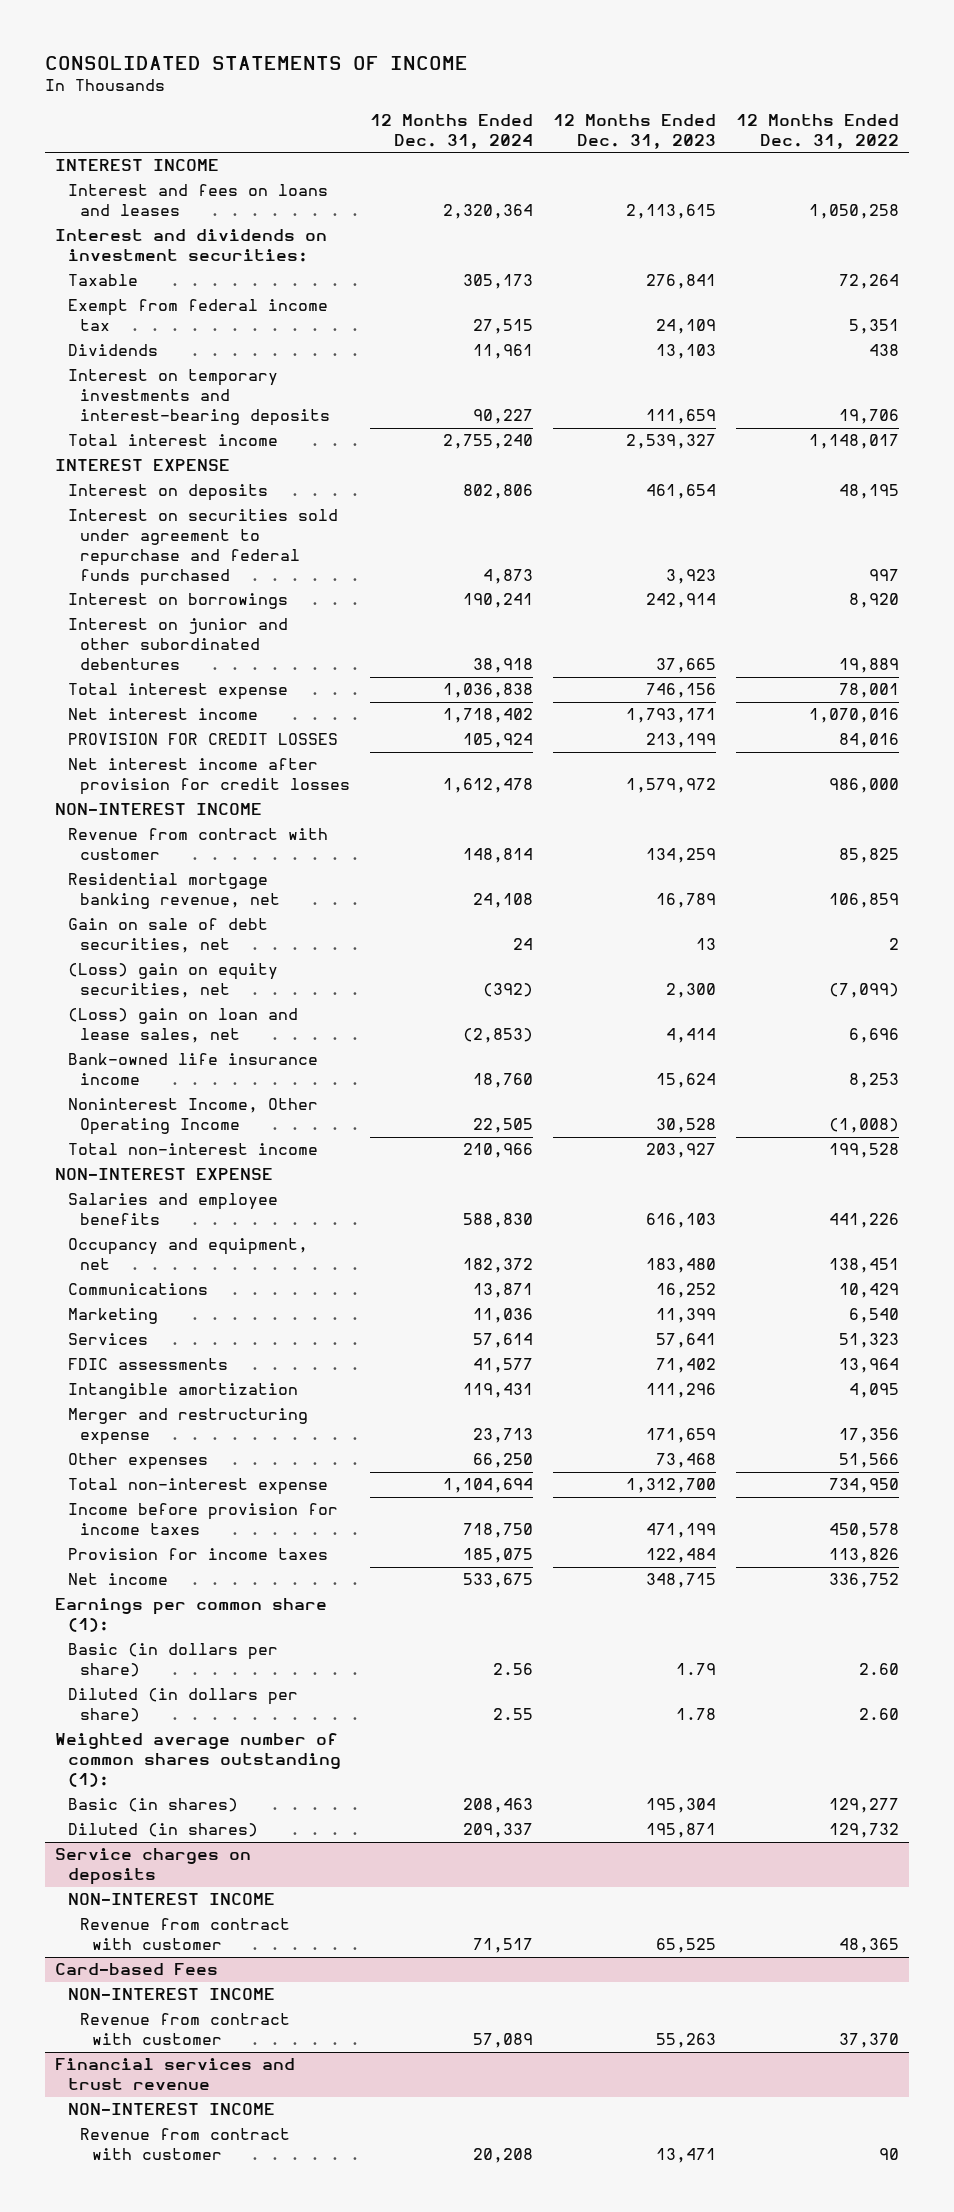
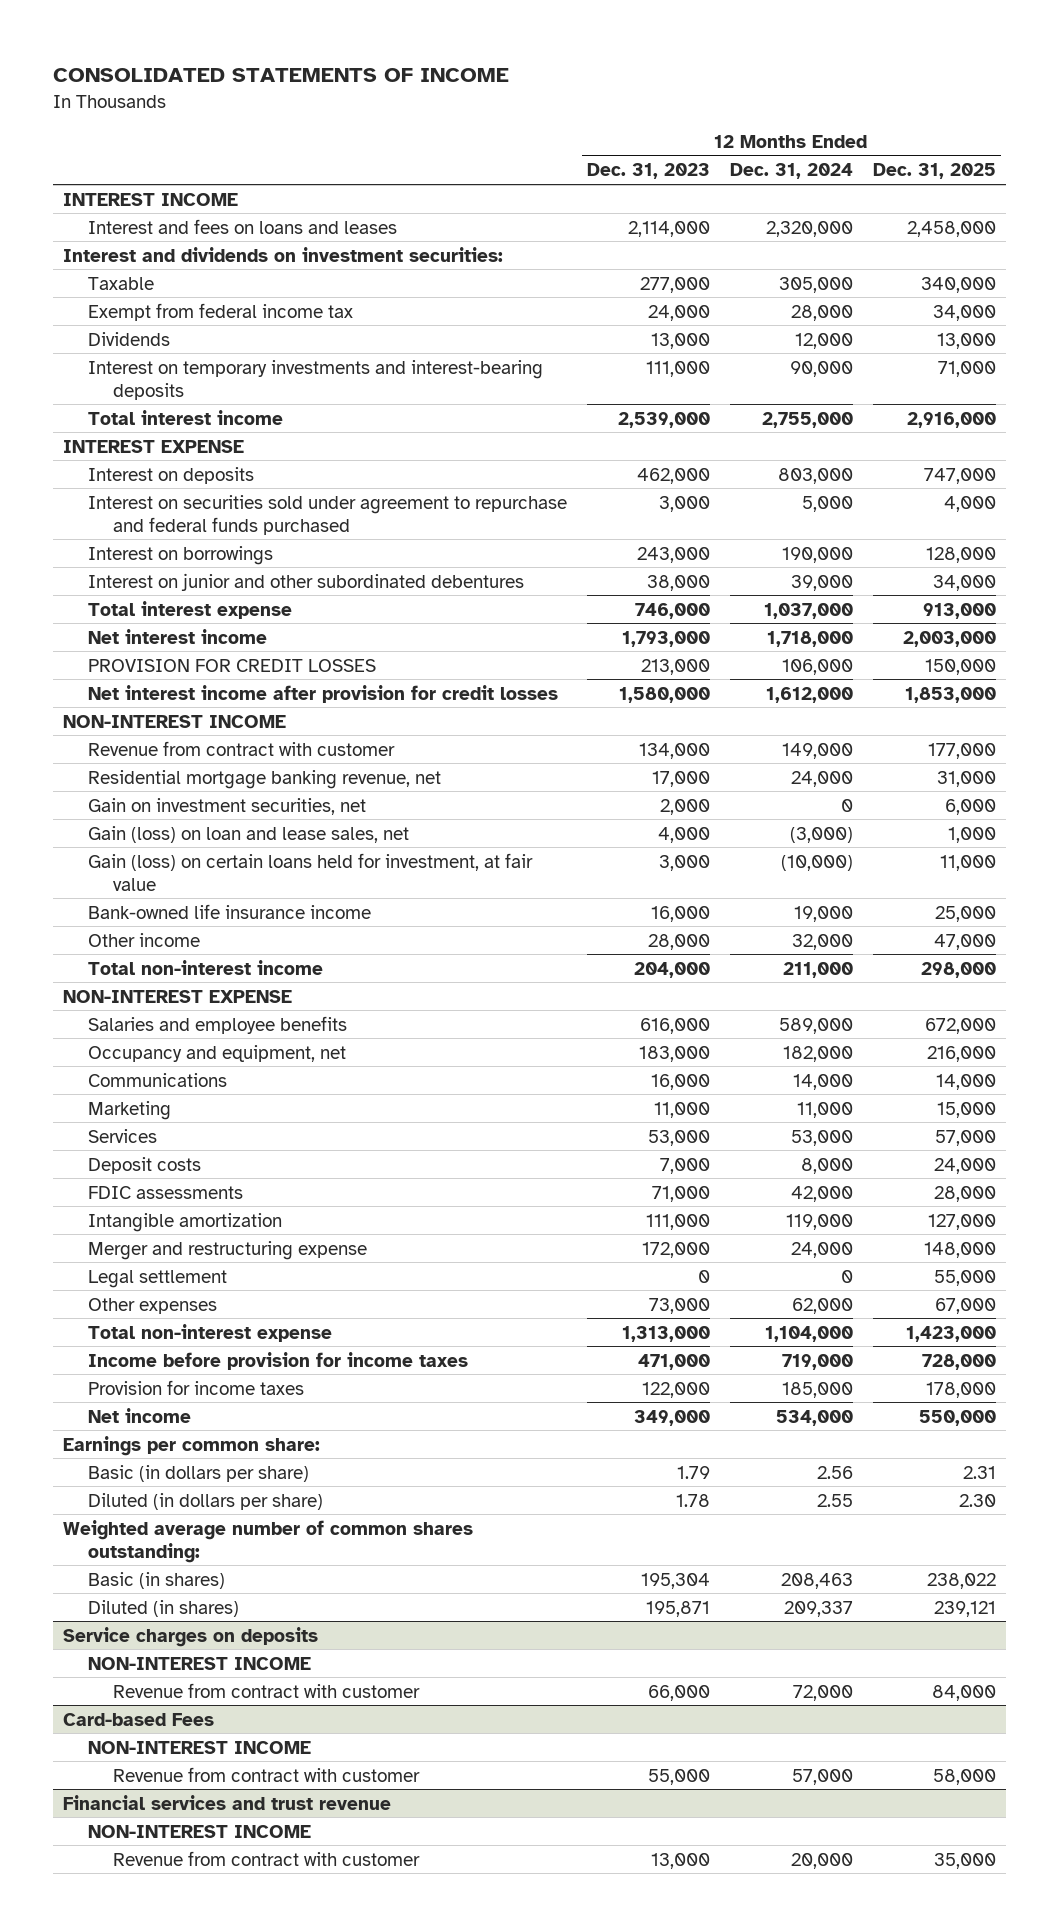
[736,113,900,149] 12 Months Ended Dec. 31, 2022 -> none
none -> [872,163,996,180] Dec. 31, 2025
[442,204,533,220] 2,320,364 -> [765,220,853,237] 2,320,000
[626,204,717,220] 2,113,615 -> [627,220,710,237] 2,114,000
[462,274,533,290] 305,173 -> [778,276,853,293] 305,000
[646,274,717,290] 276,841 -> [639,276,710,293] 277,000
[472,319,533,335] 27,515 -> [790,304,853,321] 28,000
[656,319,717,335] 24,109 -> [647,304,710,321] 24,000
[472,344,533,360] 11,961 -> [794,332,853,349] 12,000
[656,344,717,360] 13,103 -> [650,332,710,349] 13,000
[472,409,533,425] 90,227 -> [789,360,853,377] 90,000
[646,409,717,425] 111,659 -> [645,360,710,377] 111,000
[442,434,533,450] 2,755,240 -> [761,411,853,428] 2,755,000
[626,434,717,450] 2,539,327 -> [617,411,710,428] 2,539,000
[462,484,533,500] 802,806 -> [777,467,853,484] 803,000
[646,484,717,500] 461,654 -> [636,467,710,484] 462,000
[482,569,533,585] 4,873 -> [801,495,853,512] 5,000
[666,569,717,585] 3,923 -> [658,495,710,512] 3,000
[462,593,533,609] 190,241 -> [781,546,853,563] 190,000
[646,593,717,609] 242,914 -> [636,546,710,563] 243,000
[472,658,533,674] 38,918 -> [790,574,853,591] 39,000
[656,658,717,674] 37,665 -> [646,574,710,591] 38,000
[442,683,533,699] 1,036,838 -> [763,602,853,619] 1,037,000
[646,683,717,699] 746,156 -> [634,602,710,619] 746,000
[442,708,533,724] 1,718,402 -> [766,630,853,647] 1,718,000
[626,708,717,724] 1,793,171 -> [621,630,710,647] 1,793,000
[462,733,533,749] 105,924 -> [781,658,853,675] 106,000
[646,733,717,749] 213,199 -> [640,658,710,675] 213,000
[442,778,533,794] 1,612,478 -> [765,686,853,703] 1,612,000
[626,778,717,794] 1,579,972 -> [618,686,710,703] 1,580,000
[67,963,278,999] (Loss) gain on equity securities, net -> none
[462,848,533,864] 148,814 -> [781,742,853,759] 149,000
[646,848,717,864] 134,259 -> [638,742,710,759] 134,000
[472,893,533,909] 24,108 -> [790,770,853,787] 24,000
[656,893,717,909] 16,789 -> [651,770,710,787] 17,000
[67,918,268,954] Gain on sale of debt securities, net -> [87,797,366,815] Gain on investment securities, net
[512,938,533,951] 24 -> [840,798,853,812] 0
[696,938,717,951] 13 -> [659,798,710,815] 2,000
[67,1008,298,1044] (Loss) gain on loan and lease sales, net -> [87,825,409,843] Gain (loss) on loan and lease sales, net
[462,1028,533,1044] (2,853) -> [789,826,853,843] (3,000)
[666,1028,717,1044] 4,414 -> [657,826,710,843] 4,000
none -> [87,852,533,891] Gain (loss) on certain loans held for investment, at fair value
[472,1073,533,1089] 18,760 -> [793,905,853,922] 19,000
[656,1073,717,1089] 15,624 -> [650,905,710,922] 16,000
[67,1098,318,1136] Noninterest Income, Other Operating Income -> [87,932,200,947] Other income
[472,1118,533,1134] 22,505 -> [791,933,853,950] 32,000
[656,1118,717,1134] 30,528 -> [647,933,710,950] 28,000
[462,1143,533,1159] 210,966 -> [782,961,853,978] 211,000
[646,1143,717,1159] 203,927 -> [633,961,710,978] 204,000
[462,1213,533,1229] 588,830 -> [778,1017,853,1034] 589,000
[646,1213,717,1229] 616,103 -> [639,1017,710,1034] 616,000
[462,1258,533,1274] 182,372 -> [782,1045,853,1062] 182,000
[646,1258,717,1274] 183,480 -> [638,1045,710,1062] 183,000
[472,1283,533,1299] 13,871 -> [792,1073,853,1090] 14,000
[656,1283,717,1299] 16,252 -> [650,1073,710,1090] 16,000
[472,1308,533,1324] 11,036 -> [796,1101,853,1118] 11,000
[656,1308,717,1324] 11,399 -> [653,1101,710,1118] 11,000
[472,1333,533,1349] 57,614 -> [790,1129,853,1146] 53,000
[656,1333,717,1349] 57,641 -> [647,1129,710,1146] 53,000
none -> [87,1156,201,1174] Deposit costs
[472,1358,533,1374] 41,577 -> [790,1185,853,1202] 42,000
[656,1358,717,1374] 71,402 -> [651,1185,710,1202] 71,000
[462,1383,533,1399] 119,431 -> [785,1213,853,1230] 119,000
[646,1383,717,1399] 111,296 -> [645,1213,710,1230] 111,000
[472,1428,533,1444] 23,713 -> [790,1241,853,1258] 24,000
[646,1428,717,1444] 171,659 -> [641,1241,710,1258] 172,000
none -> [87,1269,227,1288] Legal settlement
[472,1453,533,1469] 66,250 -> [791,1297,853,1314] 62,000
[656,1453,717,1469] 73,468 -> [648,1297,710,1314] 73,000
[442,1478,533,1494] 1,104,694 -> [764,1325,853,1342] 1,104,000
[626,1478,717,1494] 1,312,700 -> [621,1325,710,1342] 1,313,000
[462,1523,533,1539] 718,750 -> [781,1353,853,1370] 719,000
[646,1523,717,1539] 471,199 -> [637,1353,710,1370] 471,000
[462,1548,533,1564] 185,075 -> [781,1381,853,1398] 185,000
[646,1548,717,1564] 122,484 -> [641,1381,710,1398] 122,000
[462,1573,533,1589] 533,675 -> [775,1409,853,1426] 534,000
[646,1573,717,1589] 348,715 -> [633,1409,710,1426] 349,000
[55,1598,328,1633] Earnings per common share (1): -> [62,1435,320,1456] Earnings per common share:
[55,1733,341,1788] Weighted average number of common shares outstanding (1): -> [62,1519,473,1563] Weighted average number of common shares outstanding:
[472,1938,533,1954] 71,517 -> [792,1684,853,1701] 72,000
[656,1938,717,1954] 65,525 -> [647,1684,710,1701] 66,000
[472,2033,533,2049] 57,089 -> [791,1768,853,1785] 57,000
[656,2033,717,2049] 55,263 -> [647,1768,710,1785] 55,000
[472,2148,533,2164] 20,208 -> [790,1852,853,1869] 20,000
[656,2148,717,2164] 13,471 -> [650,1852,710,1869] 13,000

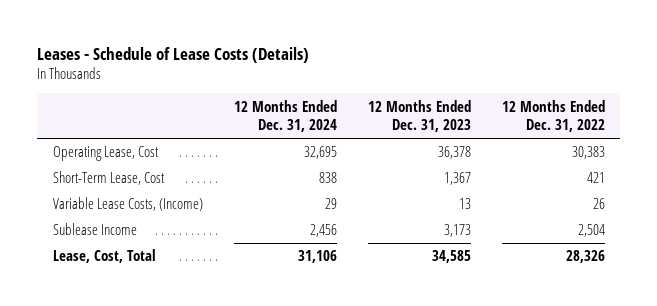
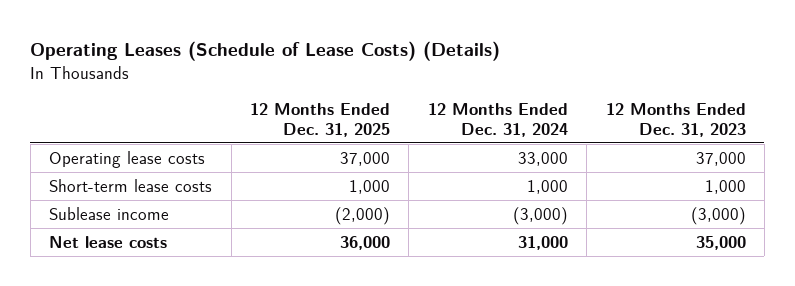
[37,46,310,63] Leases - Schedule of Lease Costs (Details) -> [30,41,501,62] Operating Leases (Schedule of Lease Costs) (Details)
[501,99,605,133] 12 Months Ended Dec. 31, 2022 -> none
none -> [249,103,390,137] 12 Months Ended Dec. 31, 2025
[52,197,203,212] Variable Lease Costs, (Income) -> none
[52,146,159,162] Operating Lease, Cost -> [49,150,206,168] Operating lease costs
[303,146,337,160] 32,695 -> [517,151,568,166] 33,000
[437,146,471,160] 36,378 -> [695,151,746,166] 37,000
[52,171,165,186] Short-Term Lease, Cost -> [49,178,213,192] Short-term lease costs
[318,172,337,184] 838 -> [526,179,568,194] 1,000
[443,172,471,186] 1,367 -> [704,179,746,194] 1,000
[52,223,137,236] Sublease Income -> [49,206,170,220] Sublease income
[309,224,337,238] 2,456 -> [512,206,568,225] (3,000)
[443,224,471,238] 3,173 -> [690,206,746,225] (3,000)
[52,249,156,264] Lease, Cost, Total -> [49,235,168,248] Net lease costs
[297,250,337,264] 31,106 -> [517,235,568,250] 31,000
[431,250,471,264] 34,585 -> [695,235,746,250] 35,000

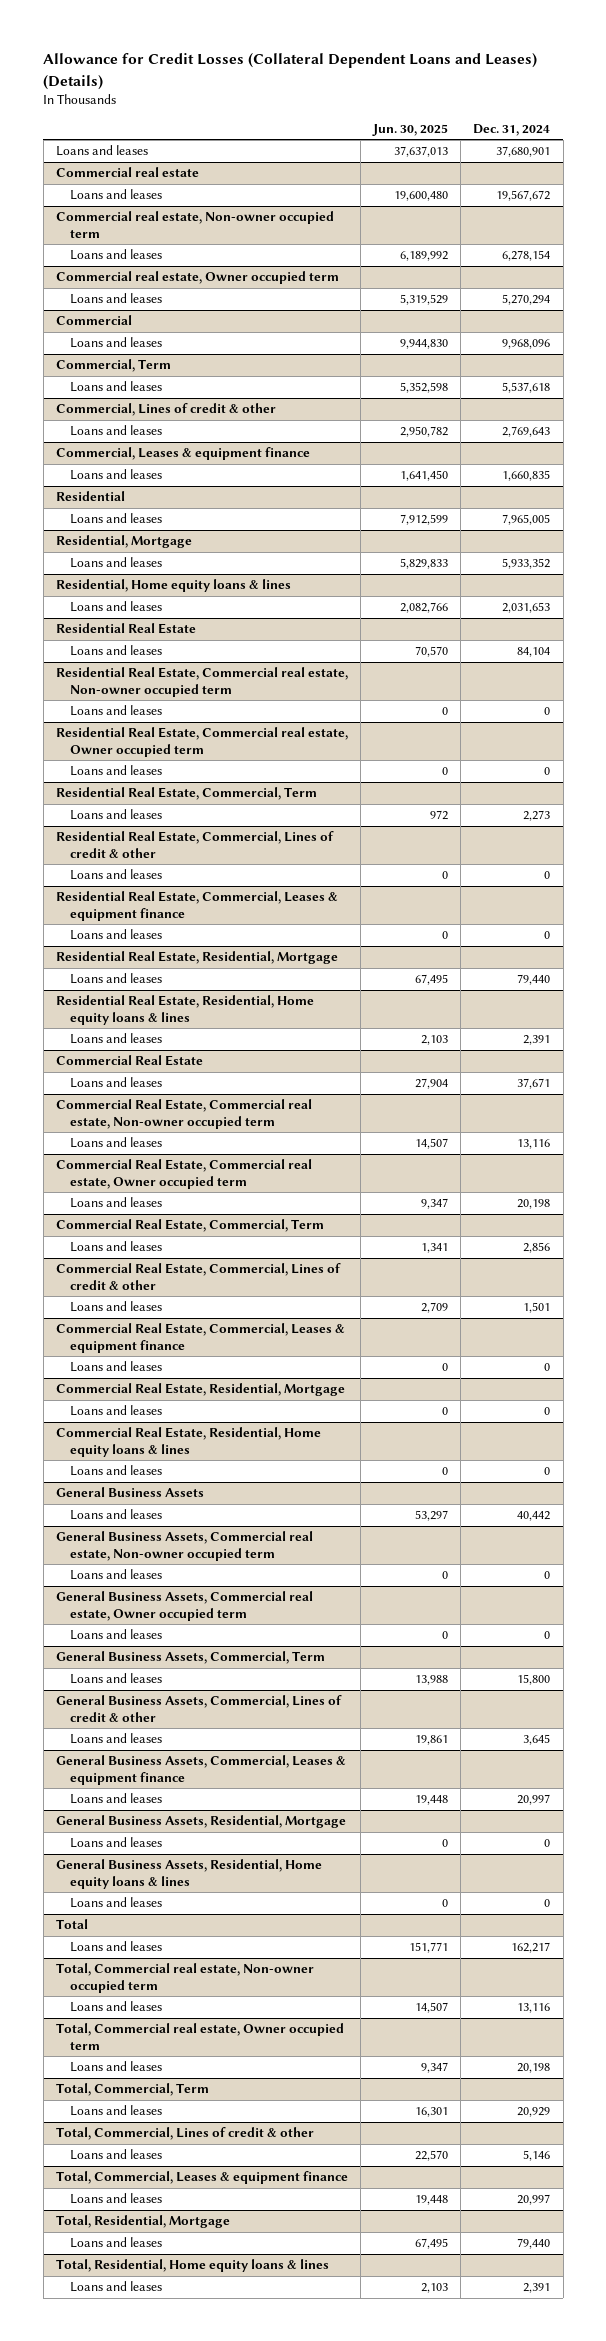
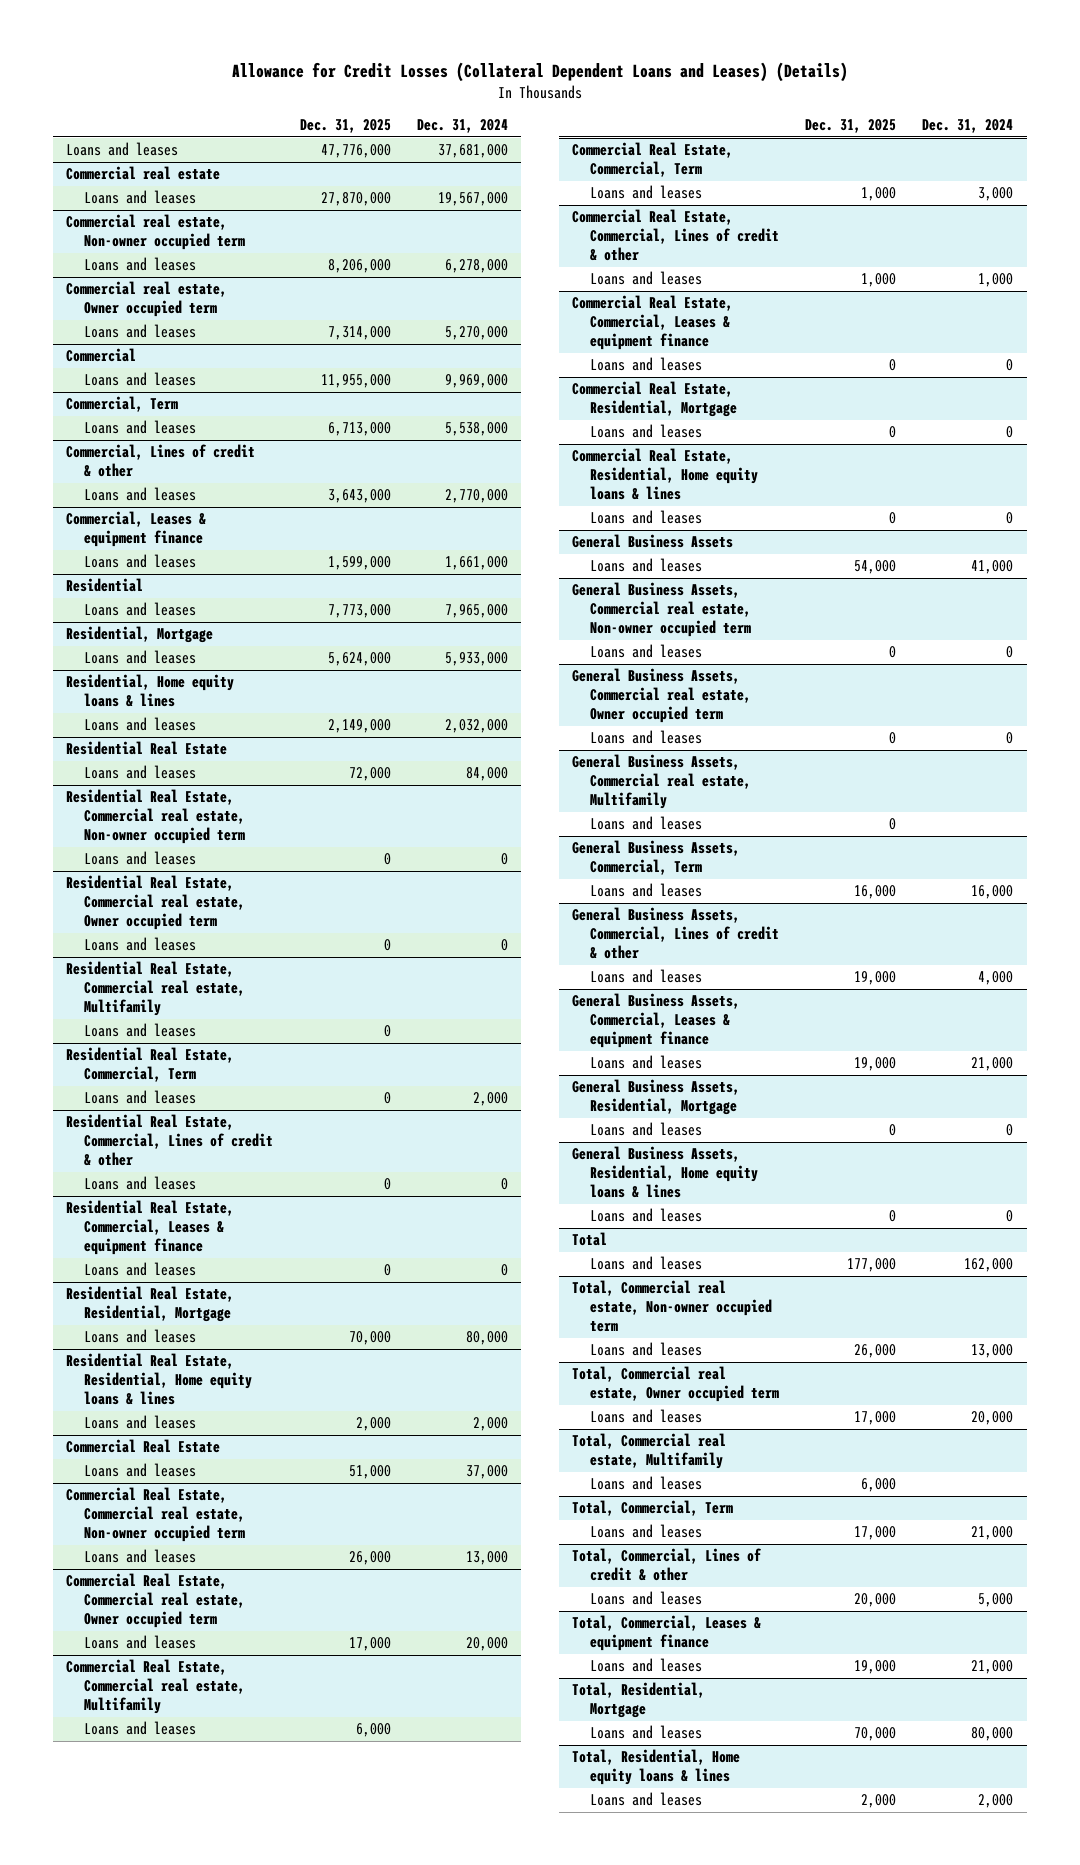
[372,123,449,136] Jun. 30, 2025 -> none
none -> [299,119,391,134] Dec. 31, 2025
[496,146,551,158] 37,680,901 -> [437,144,508,159] 37,681,000
[496,190,551,202] 19,567,672 -> [437,192,508,207] 19,567,000
[502,250,551,262] 6,278,154 -> [444,259,508,274] 6,278,000
[502,294,551,306] 5,270,294 -> [444,326,508,341] 5,270,000
[502,339,551,350] 9,968,096 -> [444,374,508,389] 9,969,000
[502,382,551,394] 5,537,618 -> [444,422,508,437] 5,538,000
[502,426,551,438] 2,769,643 -> [444,489,508,504] 2,770,000
[502,470,551,482] 1,660,835 -> [444,556,508,571] 1,661,000
[502,514,551,526] 7,965,005 -> [444,604,508,619] 7,965,000
[502,558,551,570] 5,933,352 -> [444,652,508,667] 5,933,000
[502,602,551,614] 2,031,653 -> [444,719,508,734] 2,032,000
[517,647,551,658] 84,104 -> [465,767,508,782] 84,000
none -> [66,961,246,1016] Residential Real Estate, Commercial real estate, Multifamily
none -> [84,1023,197,1038] Loans and leases
[523,810,551,822] 2,273 -> [472,1092,508,1107] 2,000
[517,974,551,986] 79,440 -> [465,1331,508,1346] 80,000
[523,1035,551,1046] 2,391 -> [472,1417,508,1432] 2,000
[517,1078,551,1090] 37,671 -> [465,1465,508,1480] 37,000
[517,1139,551,1150] 13,116 -> [465,1551,508,1566] 13,000
[517,1199,551,1210] 20,198 -> [465,1637,508,1652] 20,000
none -> [66,1659,246,1714] Commercial Real Estate, Commercial real estate, Multifamily
none -> [84,1721,197,1736] Loans and leases
[523,1242,551,1254] 2,856 -> [978,187,1014,202] 3,000
[523,1302,551,1314] 1,501 -> [978,273,1014,288] 1,000
[517,1511,551,1522] 40,442 -> [971,560,1014,575] 41,000
none -> [572,754,752,809] General Business Assets, Commercial real estate, Multifamily
none -> [590,816,703,831] Loans and leases
[517,1674,551,1686] 15,800 -> [971,885,1014,900] 16,000
[523,1734,551,1746] 3,645 -> [978,971,1014,986] 4,000
[517,1794,551,1806] 20,997 -> [971,1057,1014,1072] 21,000
[511,1942,551,1954] 162,217 -> [964,1258,1014,1273] 162,000
[517,2003,551,2014] 13,116 -> [971,1344,1014,1359] 13,000
[517,2063,551,2074] 20,198 -> [971,1411,1014,1426] 20,000
none -> [572,1433,727,1470] Total, Commercial real estate, Multifamily
none -> [590,1476,703,1491] Loans and leases
[517,2107,551,2118] 20,929 -> [971,1526,1014,1541] 21,000
[523,2150,551,2162] 5,146 -> [978,1593,1014,1608] 5,000
[517,2194,551,2206] 20,997 -> [971,1660,1014,1675] 21,000
[517,2238,551,2250] 79,440 -> [971,1727,1014,1742] 80,000
[523,2283,551,2294] 2,391 -> [978,1794,1014,1809] 2,000

